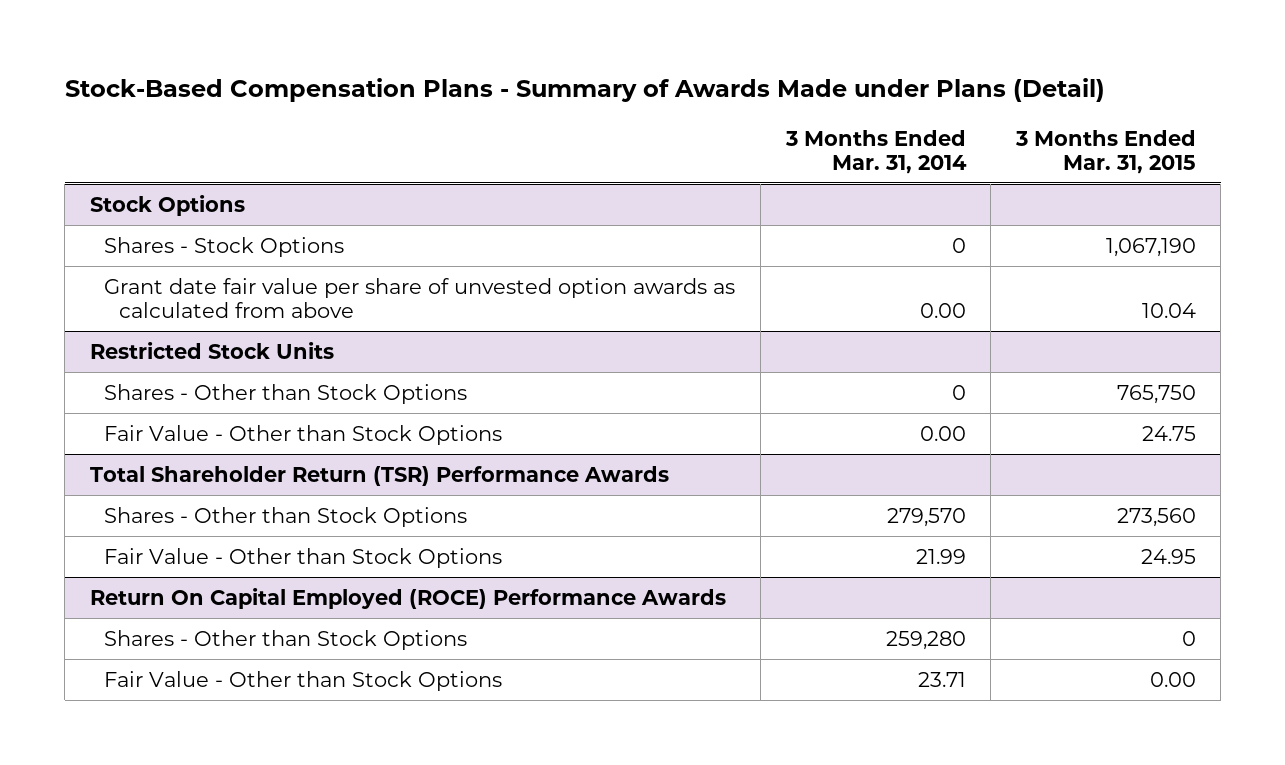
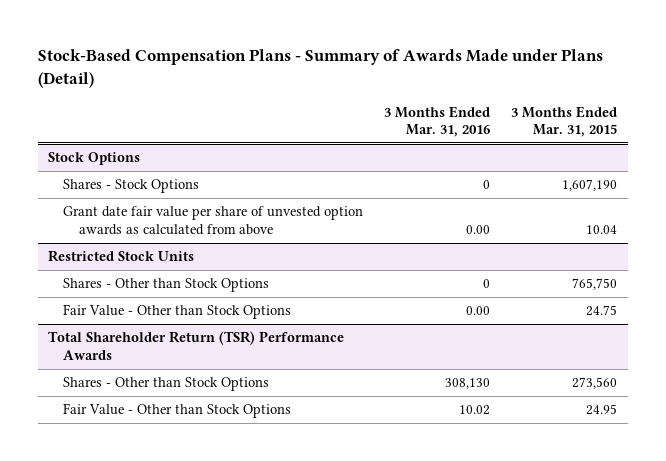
[784,129,967,174] 3 Months Ended Mar. 31, 2014 -> none
none -> [384,105,491,138] 3 Months Ended Mar. 31, 2016
[1105,237,1196,257] 1,067,190 -> [562,179,618,192] 1,607,190
[89,587,726,609] Return On Capital Employed (ROCE) Performance Awards -> none
[104,629,468,650] Shares - Other than Stock Options -> none
[104,670,503,691] Fair Value - Other than Stock Options -> none

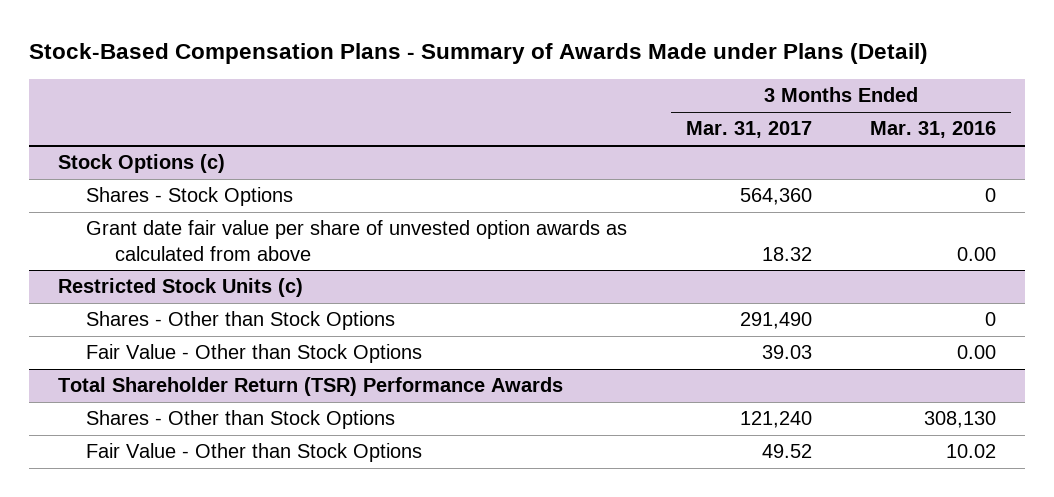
[511,105,618,138] 3 Months Ended Mar. 31, 2015 -> none
none -> [685,121,812,139] Mar. 31, 2017
[48,152,141,166] Stock Options -> [57,154,225,174] Stock Options (c)
[48,250,195,263] Restricted Stock Units -> [57,278,303,298] Restricted Stock Units (c)

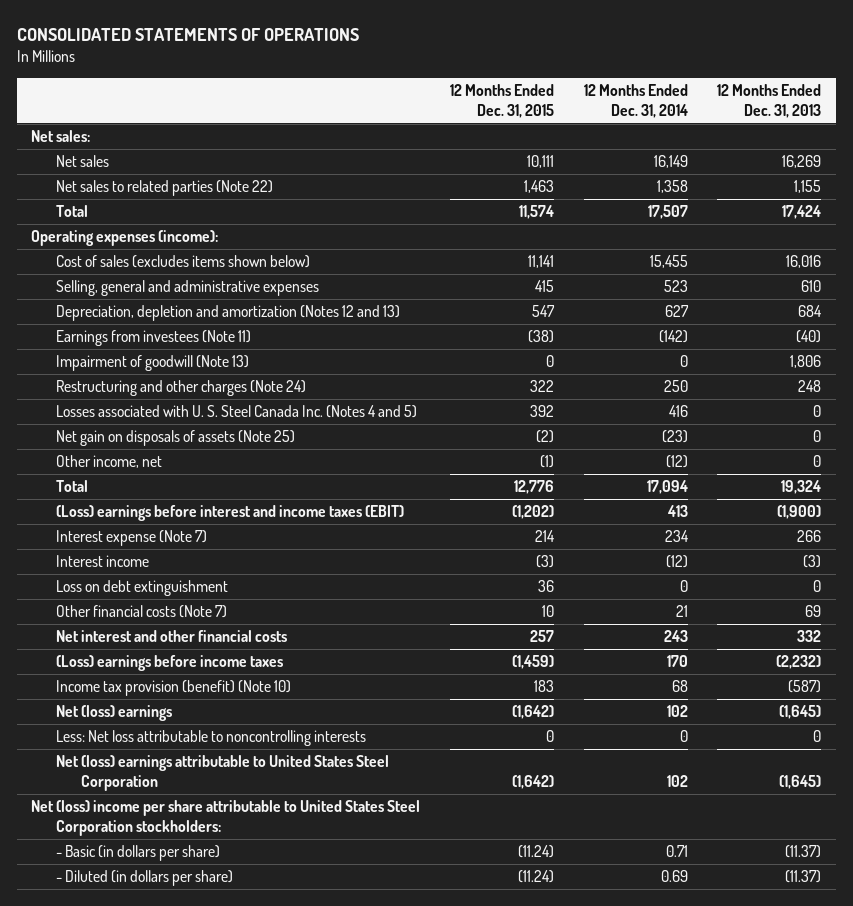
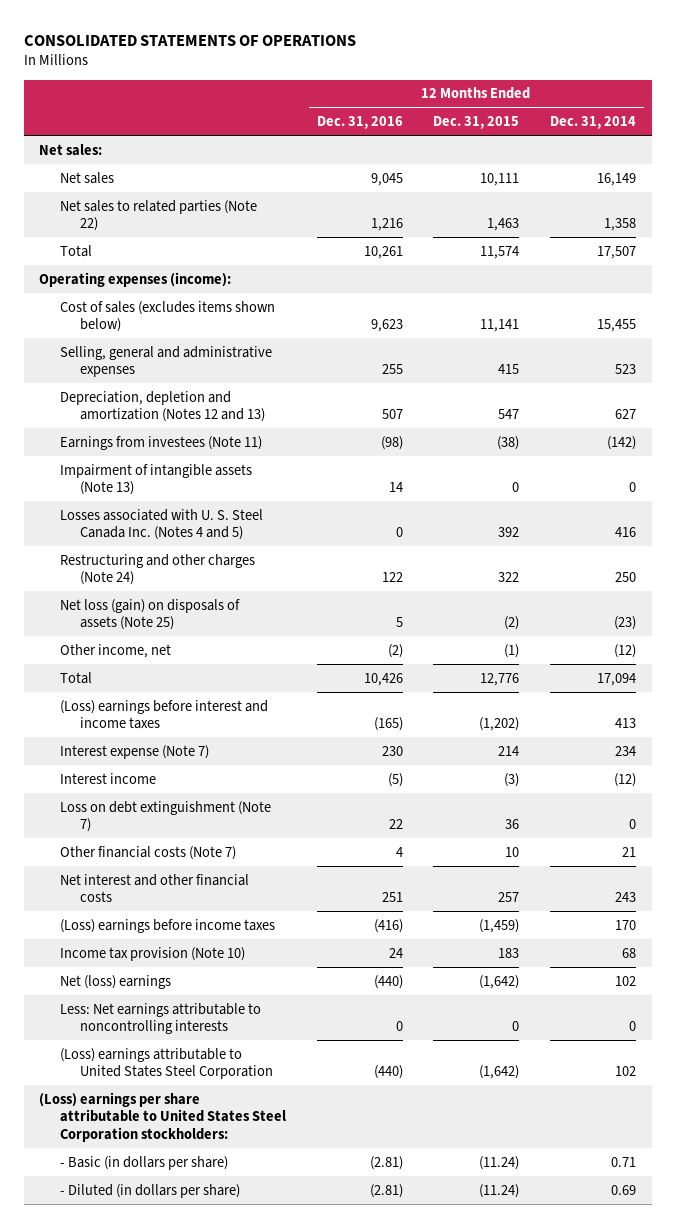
[717,84,822,119] 12 Months Ended Dec. 31, 2013 -> none
none -> [316,116,403,130] Dec. 31, 2016
[56,355,250,372] Impairment of goodwill (Note 13) -> [59,463,252,496] Impairment of intangible assets (Note 13)
[56,380,307,397] Restructuring and other charges (Note 24) -> [59,553,255,586] Restructuring and other charges (Note 24)
[56,430,296,447] Net gain on disposals of assets (Note 25) -> [59,598,240,631] Net loss (gain) on disposals of assets (Note 25)
[56,505,405,522] (Loss) earnings before interest and income taxes (EBIT) -> [59,699,268,730] (Loss) earnings before interest and income taxes
[56,580,229,597] Loss on debt extinguishment -> [59,800,271,833] Loss on debt extinguishment (Note 7)
[56,680,292,697] Income tax provision (benefit) (Note 10) -> [59,946,245,961] Income tax provision (Note 10)
[56,730,367,747] Less: Net loss attributable to noncontrolling interests -> [59,1002,261,1035] Less: Net earnings attributable to noncontrolling interests
[56,755,390,792] Net (loss) earnings attributable to United States Steel Corporation -> [59,1047,273,1080] (Loss) earnings attributable to United States Steel Corporation
[31,800,421,837] Net (loss) income per share attributable to United States Steel Corporation stockholders: -> [39,1091,286,1142] (Loss) earnings per share attributable to United States Steel Corporation stockholders:

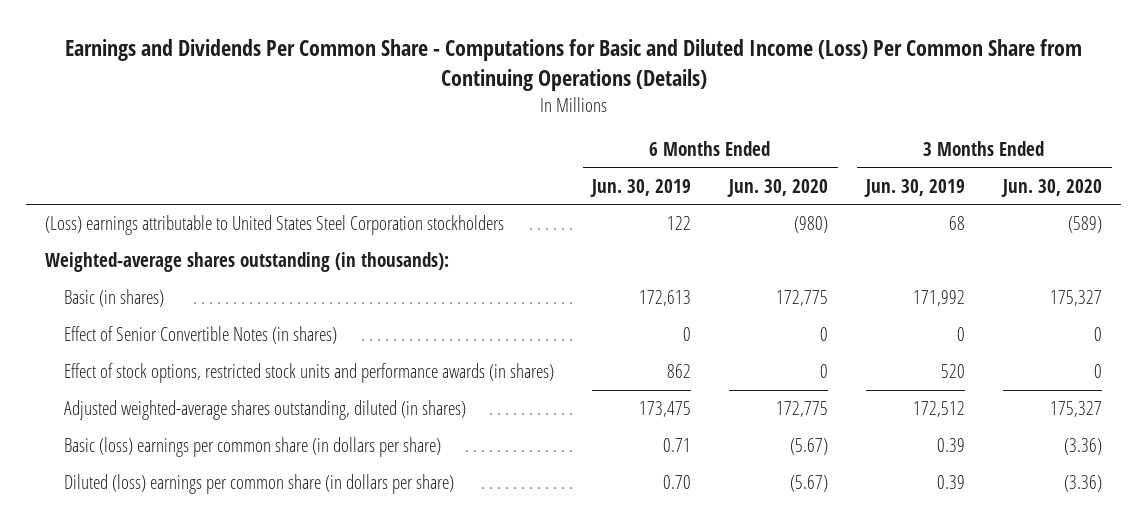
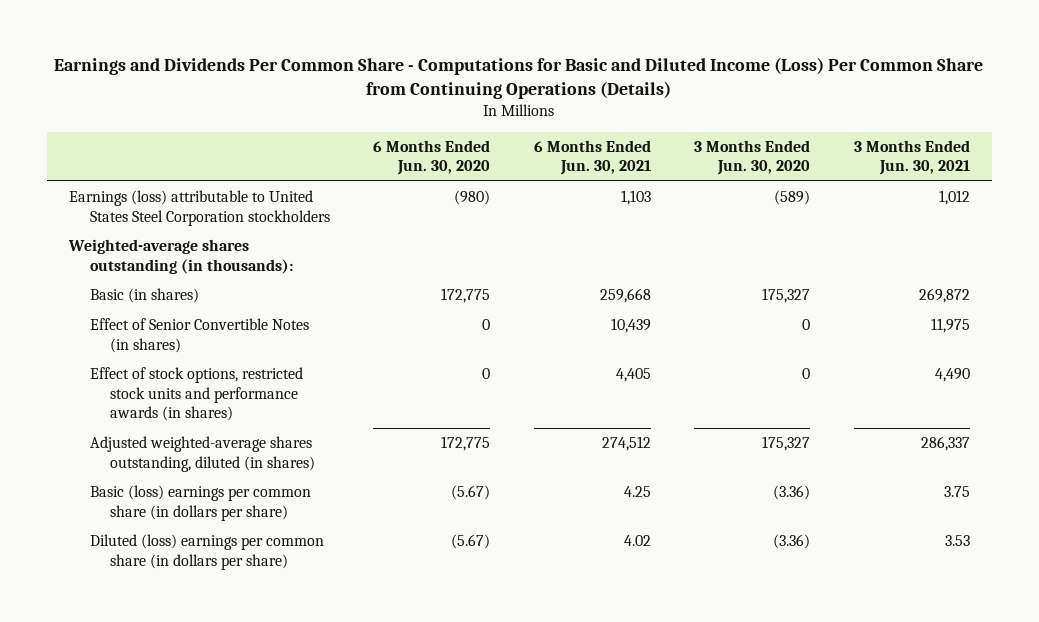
[590,178,692,197] Jun. 30, 2019 -> none
[864,178,966,197] Jun. 30, 2019 -> none
none -> [533,139,651,176] 6 Months Ended Jun. 30, 2021
none -> [854,139,971,176] 3 Months Ended Jun. 30, 2021
[44,215,504,236] (Loss) earnings attributable to United States Steel Corporation stockholders -> [68,190,330,226] Earnings (loss) attributable to United States Steel Corporation stockholders

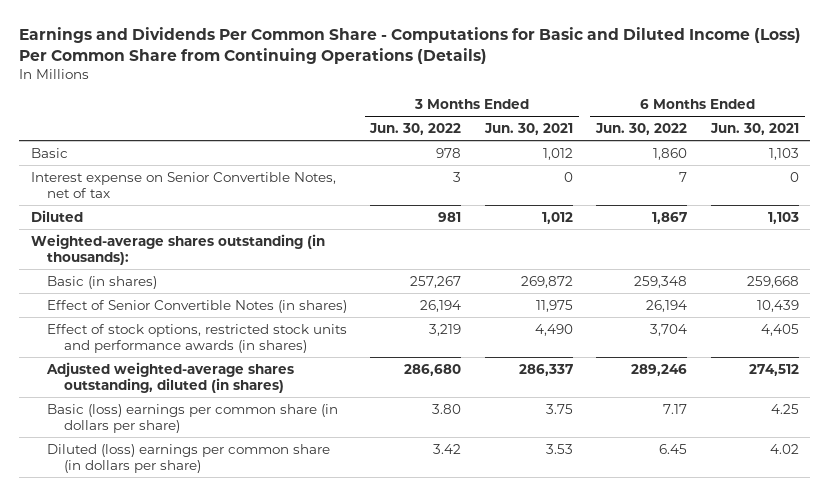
[373,139,491,176] 6 Months Ended Jun. 30, 2020 -> none
[694,139,811,176] 3 Months Ended Jun. 30, 2020 -> none
none -> [369,122,462,135] Jun. 30, 2022
none -> [595,122,688,135] Jun. 30, 2022
[68,190,330,226] Earnings (loss) attributable to United States Steel Corporation stockholders -> [30,147,68,158] Basic
none -> [30,171,336,198] Interest expense on Senior Convertible Notes, net of tax
none -> [30,209,83,222] Diluted

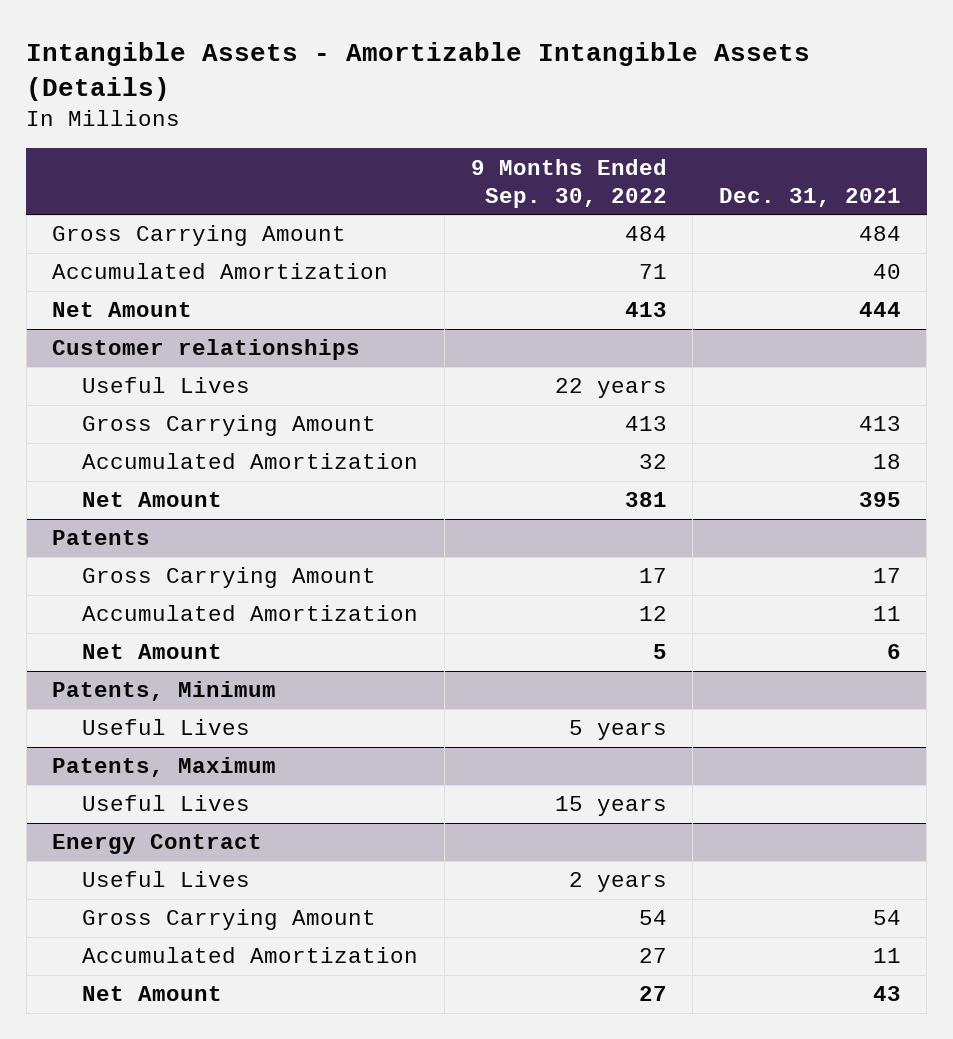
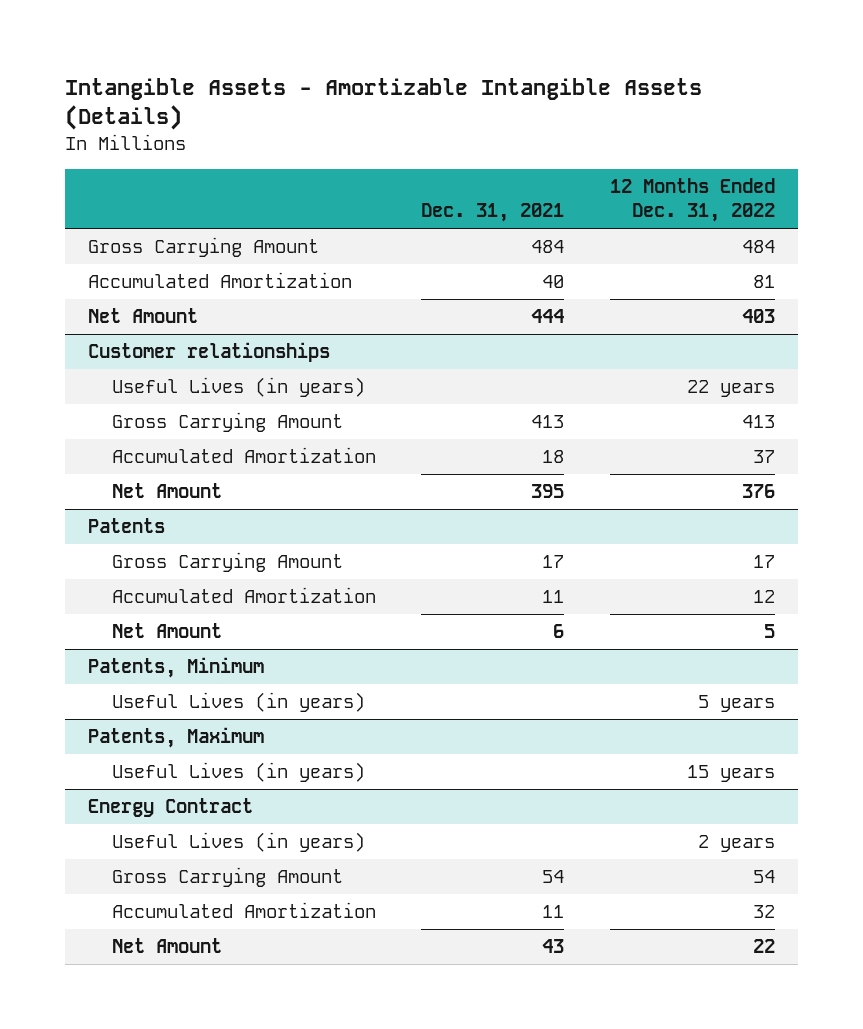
[470,158,667,208] 9 Months Ended Sep. 30, 2022 -> none
none -> [610,178,776,223] 12 Months Ended Dec. 31, 2022
[82,377,251,394] Useful Lives -> [111,377,365,398] Useful Lives (in years)
[82,719,251,736] Useful Lives -> [111,692,365,713] Useful Lives (in years)
[82,795,251,812] Useful Lives -> [111,762,365,783] Useful Lives (in years)
[82,871,251,888] Useful Lives -> [111,832,365,853] Useful Lives (in years)

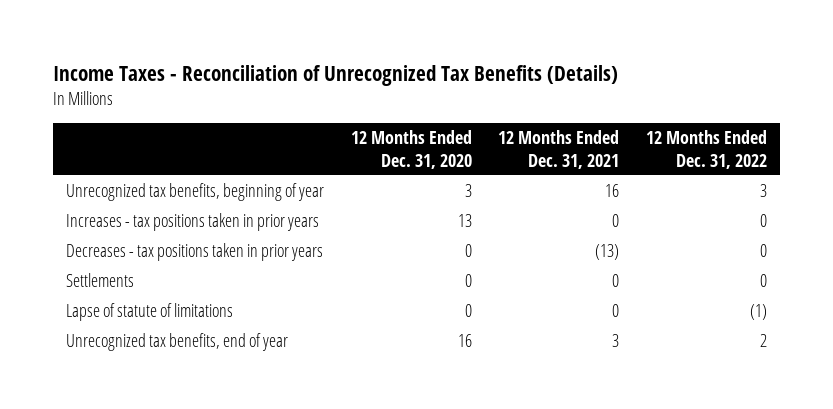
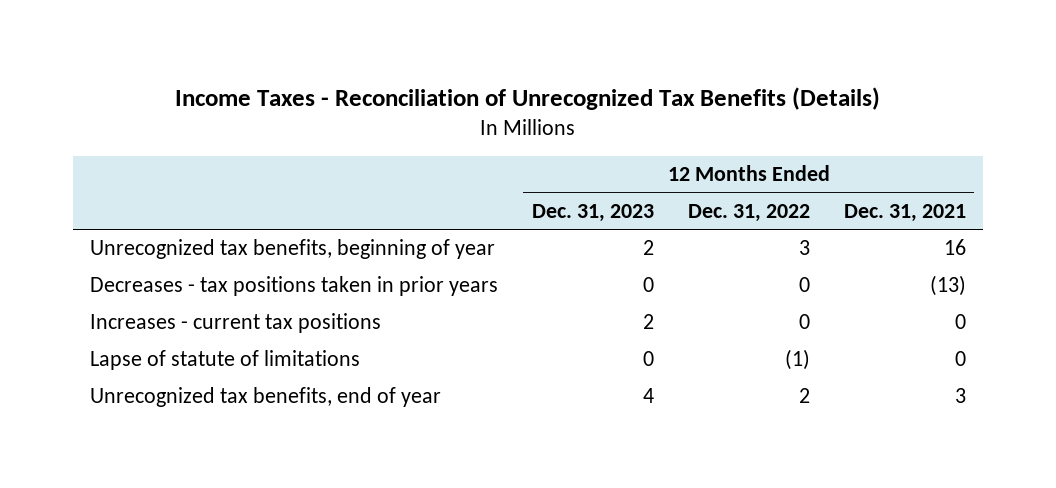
[350,130,472,169] 12 Months Ended Dec. 31, 2020 -> none
none -> [531,203,654,222] Dec. 31, 2023
[66,213,320,232] Increases - tax positions taken in prior years -> none
[66,273,135,288] Settlements -> none
none -> [89,313,381,334] Increases - current tax positions

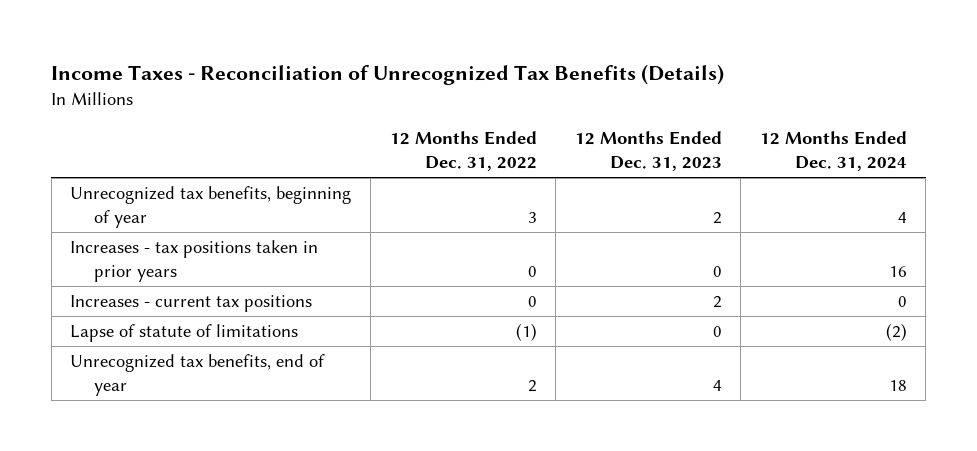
[843,203,966,222] Dec. 31, 2021 -> none
none -> [759,131,907,172] 12 Months Ended Dec. 31, 2024
[89,276,498,297] Decreases - tax positions taken in prior years -> [70,239,319,282] Increases - tax positions taken in prior years

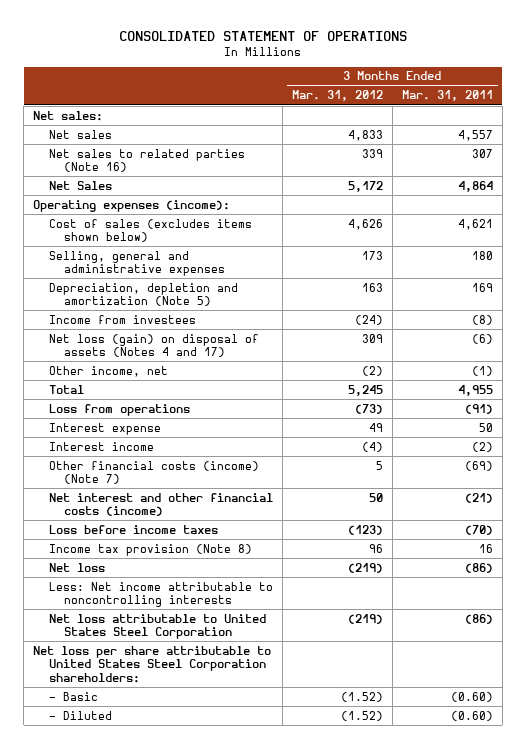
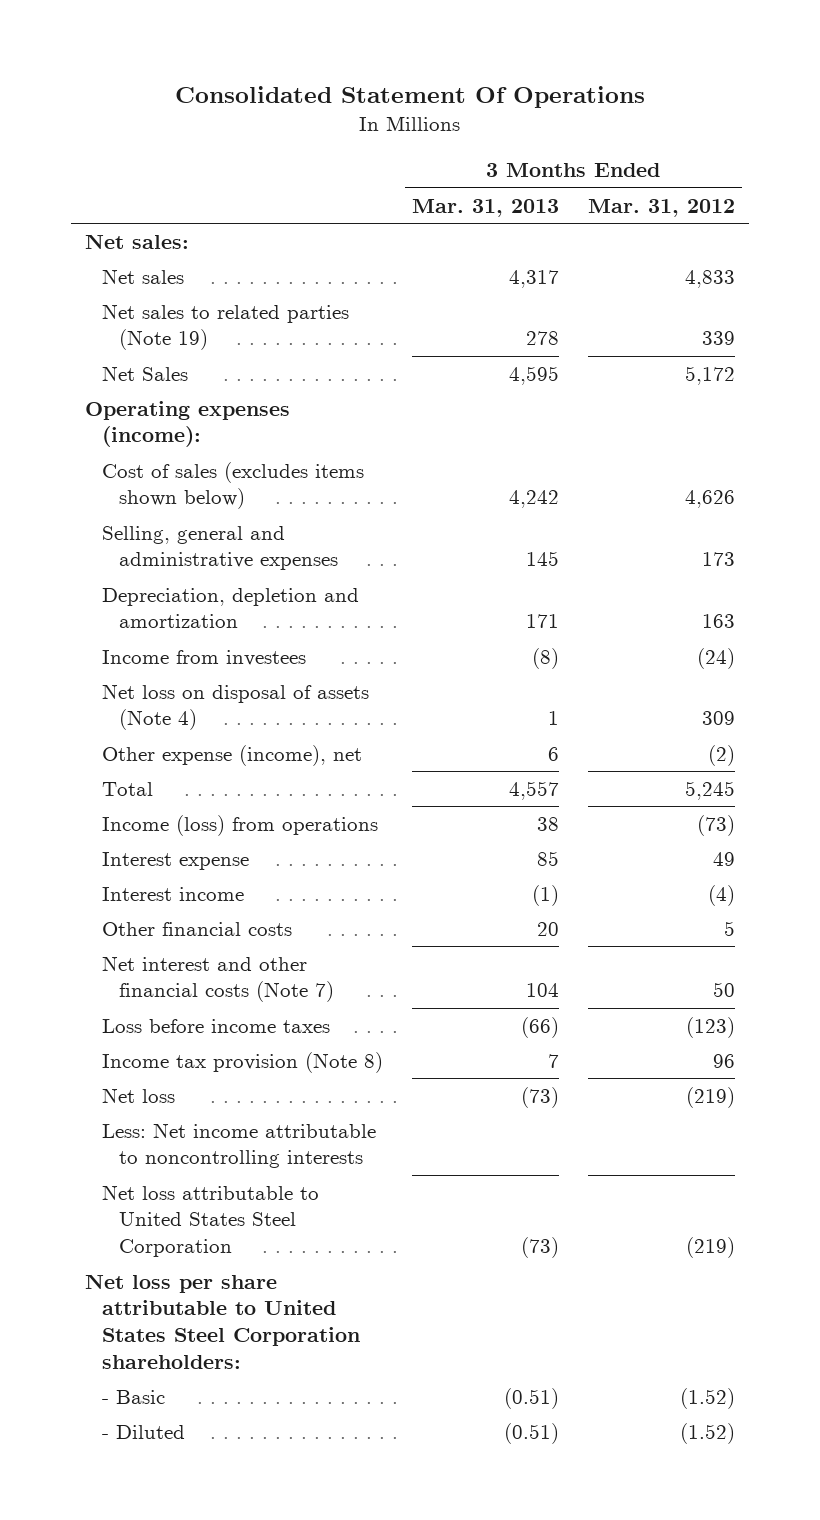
[119,30,408,41] CONSOLIDATED STATEMENT OF OPERATIONS -> [175,86,646,109] Consolidated Statement Of Operations
[401,90,493,102] Mar. 31, 2011 -> none
none -> [412,198,560,217] Mar. 31, 2013
[48,148,245,173] Net sales to related parties (Note 16) -> [102,303,350,351] Net sales to related parties (Note 19)
[48,282,238,307] Depreciation, depletion and amortization (Note 5) -> [102,587,360,629] Depreciation, depletion and amortization
[48,333,259,358] Net loss (gain) on disposal of assets (Notes 4 and 17) -> [102,683,370,731] Net loss on disposal of assets (Note 4)
[48,365,168,377] Other income, net -> [102,744,363,766] Other expense (income), net
[48,403,190,416] Loss from operations -> [102,814,379,836] Income (loss) from operations
[48,460,259,485] Other financial costs (income) (Note 7) -> [102,921,293,936] Other financial costs
[48,492,273,517] Net interest and other financial costs (income) -> [102,955,335,1003] Net interest and other financial costs (Note 7)

